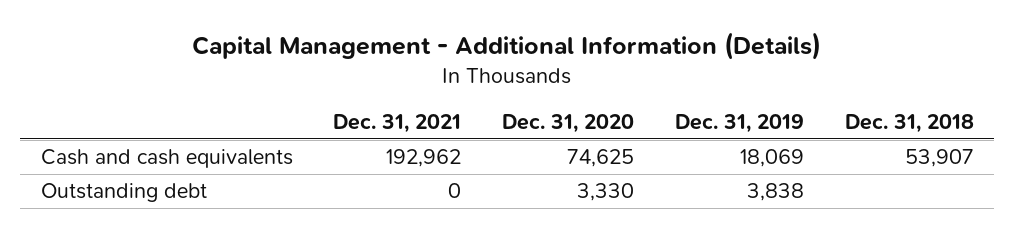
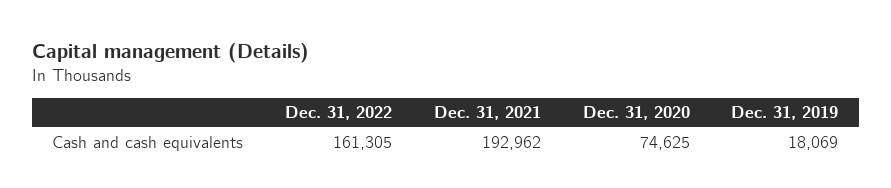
[192,32,822,61] Capital Management - Additional Information (Details) -> [31,43,309,64] Capital management (Details)
[844,114,974,134] Dec. 31, 2018 -> none
none -> [285,106,393,121] Dec. 31, 2022
[40,183,207,203] Outstanding debt -> none

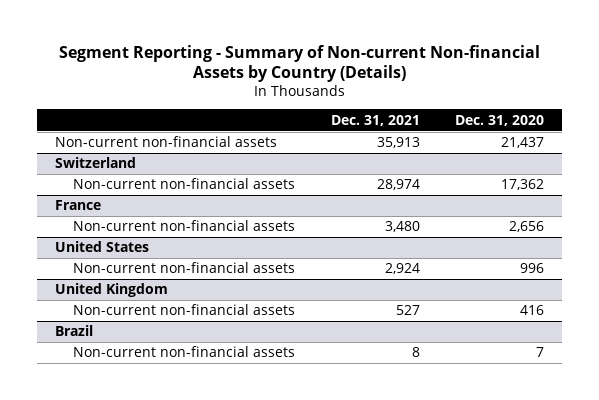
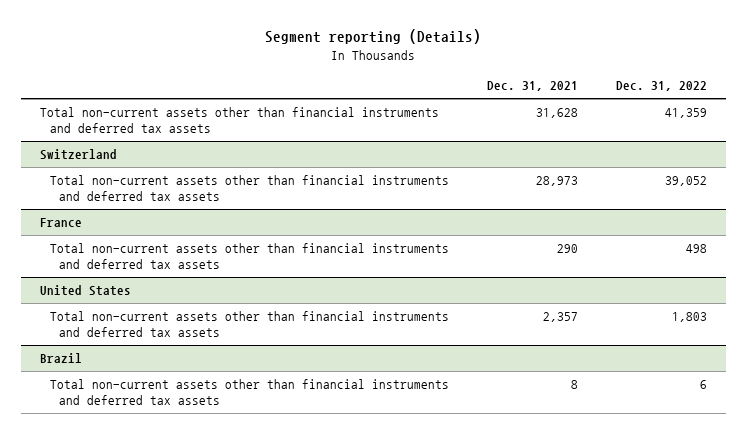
[58,44,540,83] Segment Reporting - Summary of Non-current Non-financial Assets by Country (Details) -> [265,29,482,45] Segment reporting (Details)
[455,114,545,126] Dec. 31, 2020 -> none
none -> [615,81,707,92] Dec. 31, 2022
[54,136,277,148] Non-current non-financial assets -> [39,107,439,134] Total non-current assets other than financial instruments and deferred tax assets
[376,137,420,149] 35,913 -> [535,108,578,119] 31,628
[72,178,295,190] Non-current non-financial assets -> [49,175,449,202] Total non-current assets other than financial instruments and deferred tax assets
[376,179,420,191] 28,974 -> [535,176,578,187] 28,973
[72,220,295,232] Non-current non-financial assets -> [49,243,449,270] Total non-current assets other than financial instruments and deferred tax assets
[384,221,420,233] 3,480 -> [556,244,578,254] 290
[54,283,168,298] United Kingdom -> none
[72,304,295,316] Non-current non-financial assets -> none
[72,262,295,274] Non-current non-financial assets -> [49,311,449,338] Total non-current assets other than financial instruments and deferred tax assets
[384,263,420,275] 2,924 -> [542,312,578,323] 2,357
[72,346,295,358] Non-current non-financial assets -> [49,379,449,406] Total non-current assets other than financial instruments and deferred tax assets

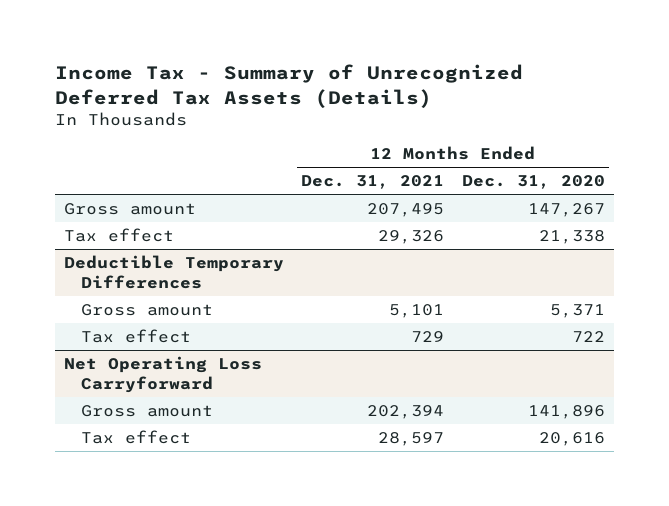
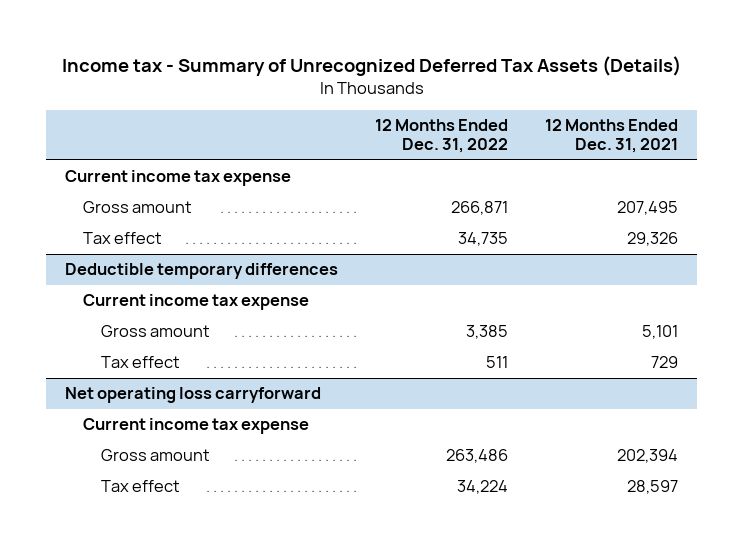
[54,64,523,108] Income Tax - Summary of Unrecognized Deferred Tax Assets (Details) -> [61,55,681,76] Income tax - Summary of Unrecognized Deferred Tax Assets (Details)
[461,175,605,190] Dec. 31, 2020 -> none
none -> [375,119,509,154] 12 Months Ended Dec. 31, 2022
none -> [65,170,292,187] Current income tax expense
[63,254,284,290] Deductible Temporary Differences -> [65,263,339,280] Deductible temporary differences
none -> [82,294,309,311] Current income tax expense
[63,355,262,394] Net Operating Loss Carryforward -> [65,387,322,404] Net operating loss carryforward
none -> [82,418,309,435] Current income tax expense

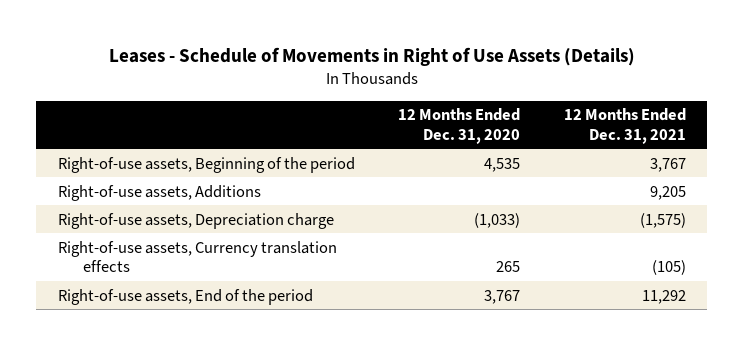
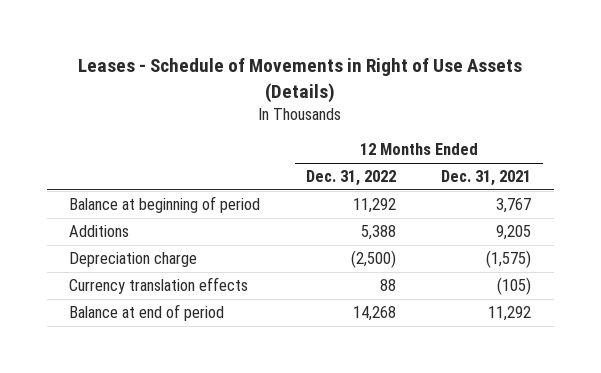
[398,108,521,144] 12 Months Ended Dec. 31, 2020 -> none
none -> [305,170,396,187] Dec. 31, 2022
[57,240,337,273] Right-of-use assets, Currency translation effects -> none
[57,156,355,173] Right-of-use assets, Beginning of the period -> [69,196,261,214] Balance at beginning of period
[57,184,261,201] Right-of-use assets, Additions -> [69,225,130,238] Additions
[57,212,334,229] Right-of-use assets, Depreciation charge -> [69,252,198,268] Depreciation charge
none -> [69,277,249,295] Currency translation effects
[57,288,313,305] Right-of-use assets, End of the period -> [69,304,225,322] Balance at end of period

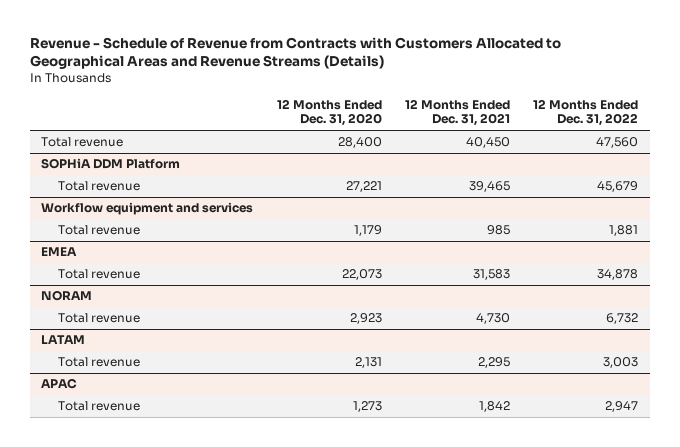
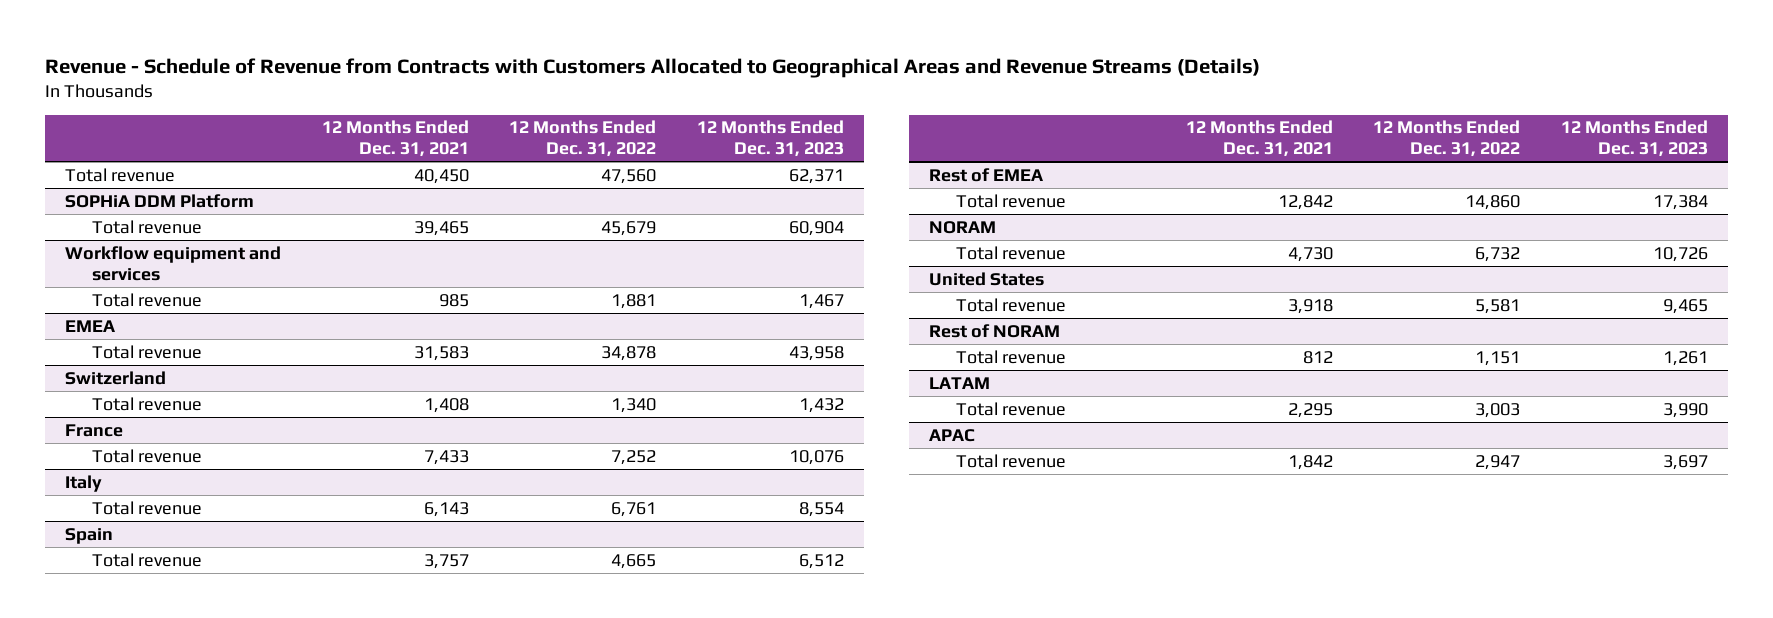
[276,99,382,127] 12 Months Ended Dec. 31, 2020 -> none
none -> [696,120,844,158] 12 Months Ended Dec. 31, 2023
none -> [65,370,167,385] Switzerland
none -> [91,396,202,411] Total revenue
none -> [65,423,124,437] France
none -> [91,448,202,463] Total revenue
none -> [65,474,103,492] Italy
none -> [91,500,202,515] Total revenue
none -> [65,527,114,544] Spain
none -> [91,552,202,567] Total revenue
none -> [929,167,1044,182] Rest of EMEA
none -> [955,193,1066,208] Total revenue
none -> [929,271,1045,286] United States
none -> [955,297,1066,312] Total revenue
none -> [929,323,1061,338] Rest of NORAM
none -> [955,349,1066,364] Total revenue

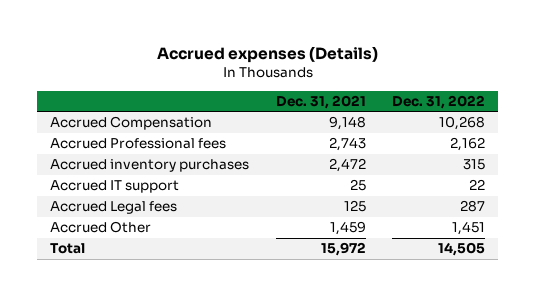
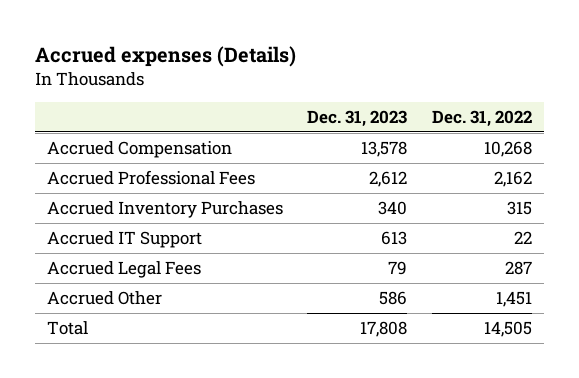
[275,94,366,109] Dec. 31, 2021 -> none
none -> [307,110,408,128] Dec. 31, 2023
[50,138,227,150] Accrued Professional fees -> [47,169,256,185] Accrued Professional Fees
[50,159,250,173] Accrued inventory purchases -> [47,200,284,218] Accrued Inventory Purchases
[50,180,180,194] Accrued IT support -> [47,230,203,248] Accrued IT Support
[50,201,178,215] Accrued Legal fees -> [47,260,202,278] Accrued Legal Fees

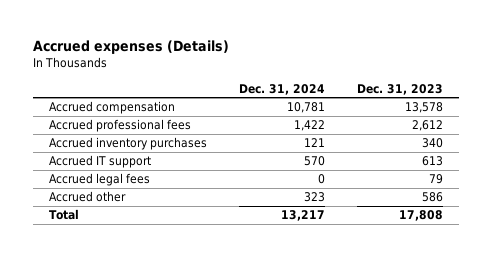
[431,110,532,128] Dec. 31, 2022 -> none
none -> [238,83,325,95] Dec. 31, 2024
[47,140,233,158] Accrued Compensation -> [48,101,175,115] Accrued compensation
[47,169,256,185] Accrued Professional Fees -> [48,119,191,133] Accrued professional fees
[47,200,284,218] Accrued Inventory Purchases -> [48,137,207,151] Accrued inventory purchases
[47,230,203,248] Accrued IT Support -> [48,155,151,169] Accrued IT support
[47,260,202,278] Accrued Legal Fees -> [48,173,150,187] Accrued legal fees
[47,290,163,305] Accrued Other -> [48,191,126,203] Accrued other

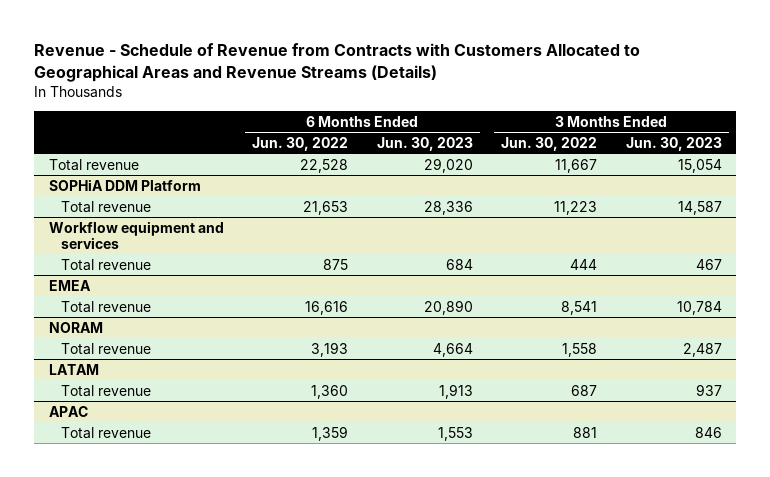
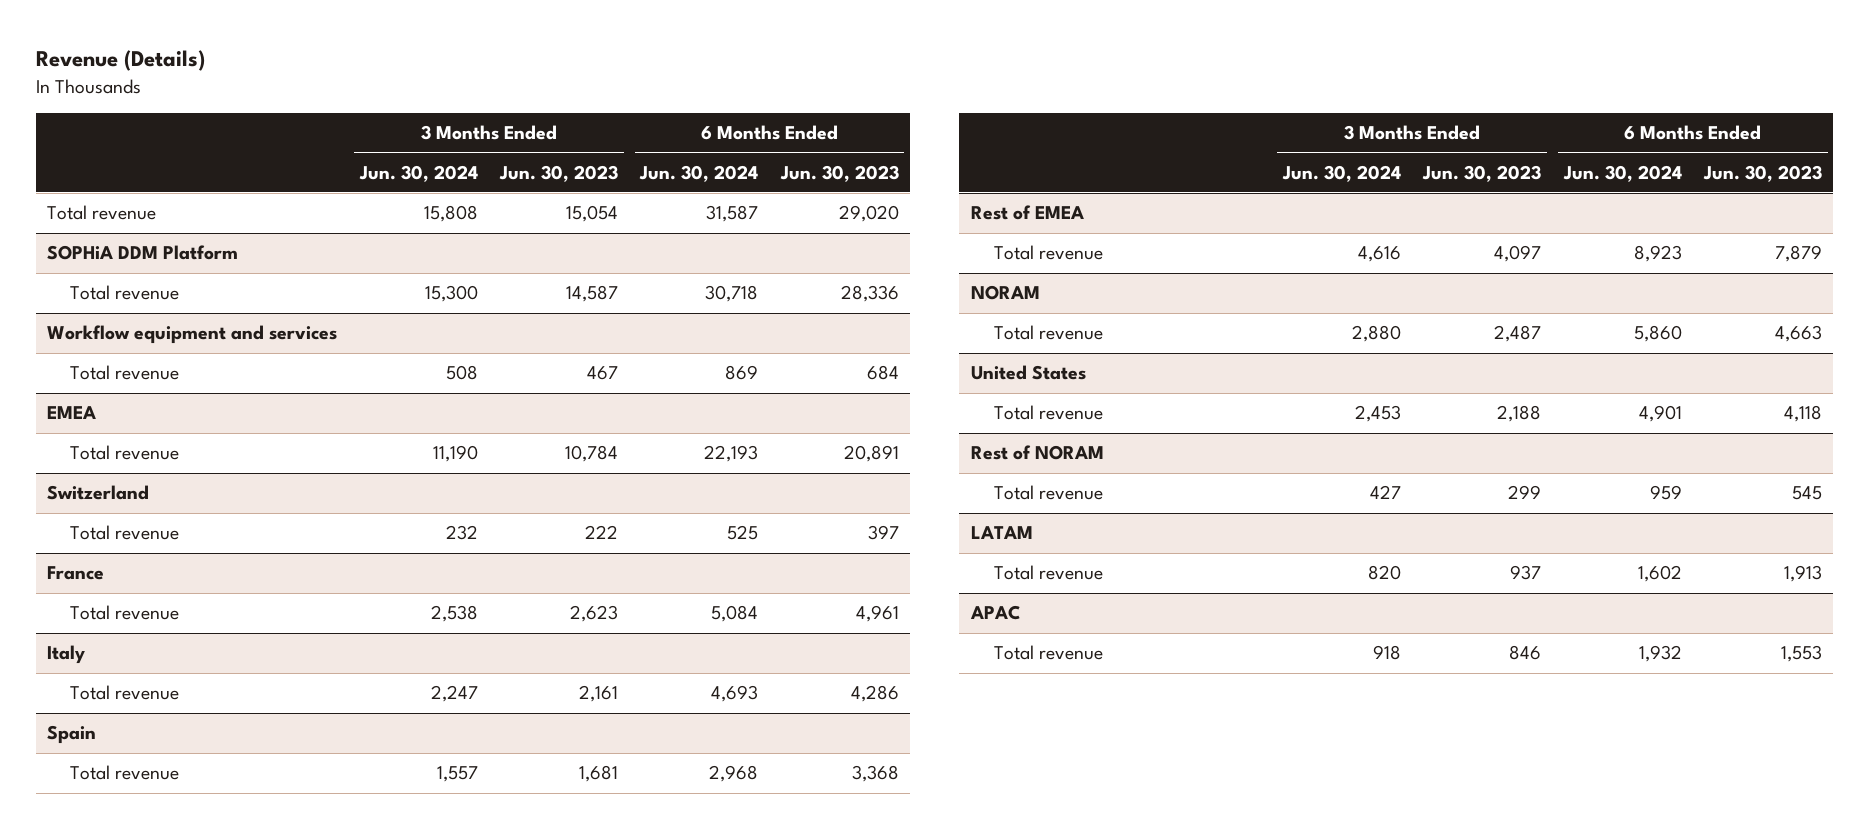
[34,43,641,83] Revenue - Schedule of Revenue from Contracts with Customers Allocated to Geographical Areas and Revenue Streams (Details) -> [35,50,205,72] Revenue (Details)
[252,136,349,151] Jun. 30, 2022 -> none
[501,136,598,151] Jun. 30, 2022 -> none
none -> [358,164,478,182] Jun. 30, 2024
none -> [639,164,759,182] Jun. 30, 2024
[423,299,473,315] 20,890 -> [843,445,899,463] 20,891
none -> [47,485,150,501] Switzerland
none -> [70,525,180,541] Total revenue
none -> [47,566,105,581] France
none -> [70,605,180,621] Total revenue
none -> [47,645,86,665] Italy
none -> [70,685,180,701] Total revenue
none -> [47,725,97,745] Spain
none -> [70,765,180,781] Total revenue
none -> [970,205,1084,221] Rest of EMEA
none -> [993,245,1103,261] Total revenue
[432,342,473,357] 4,664 -> [1775,325,1823,343] 4,663
none -> [970,365,1086,381] United States
none -> [993,405,1103,421] Total revenue
none -> [970,445,1104,461] Rest of NORAM
none -> [993,485,1103,501] Total revenue

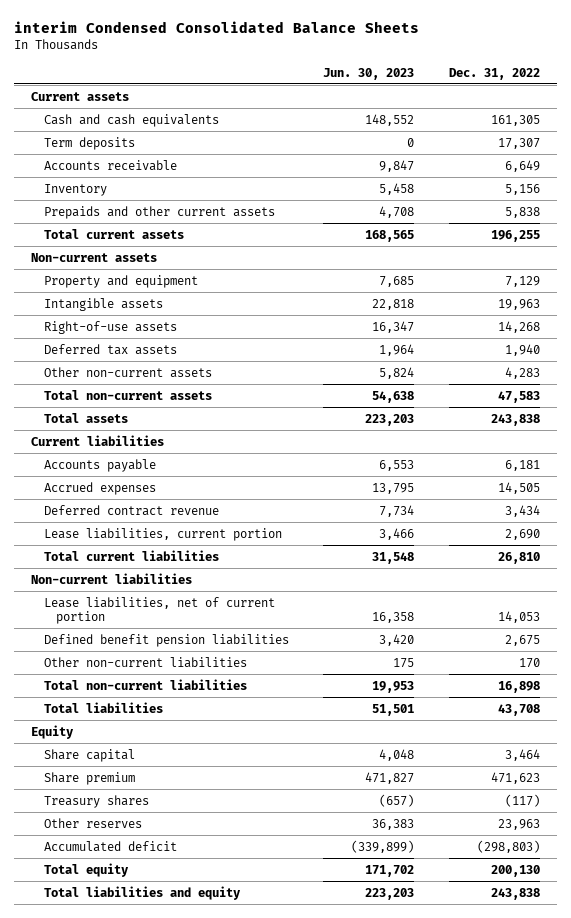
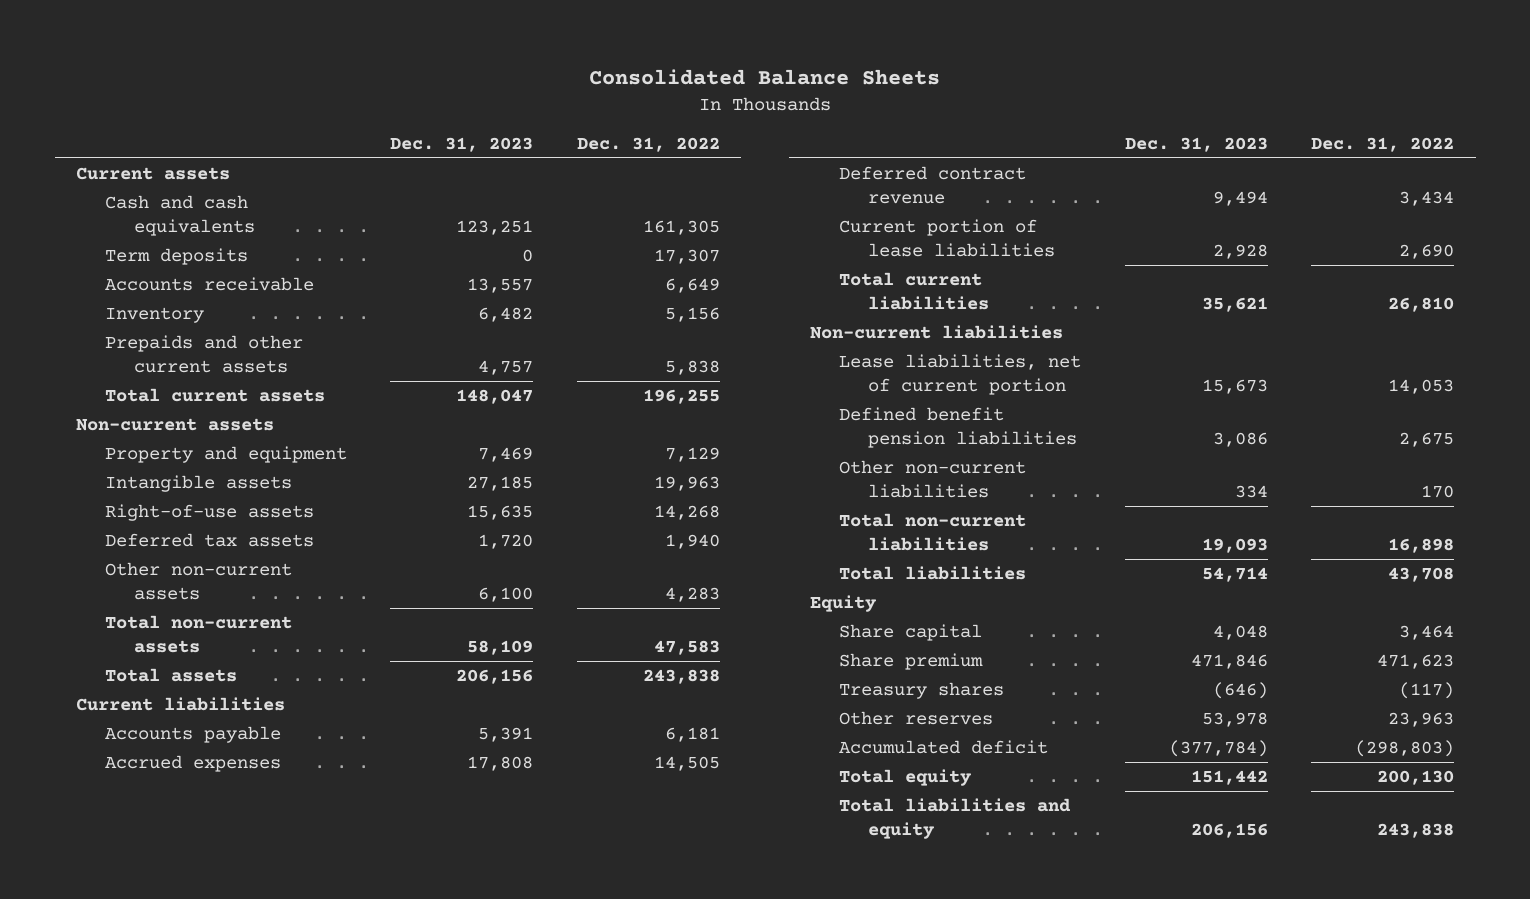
[13,20,419,33] interim Condensed Consolidated Balance Sheets -> [589,69,941,86] Consolidated Balance Sheets
[323,67,415,80] Jun. 30, 2023 -> none
none -> [390,136,534,152] Dec. 31, 2023
[43,527,282,541] Lease liabilities, current portion -> [839,218,1055,258] Current portion of lease liabilities

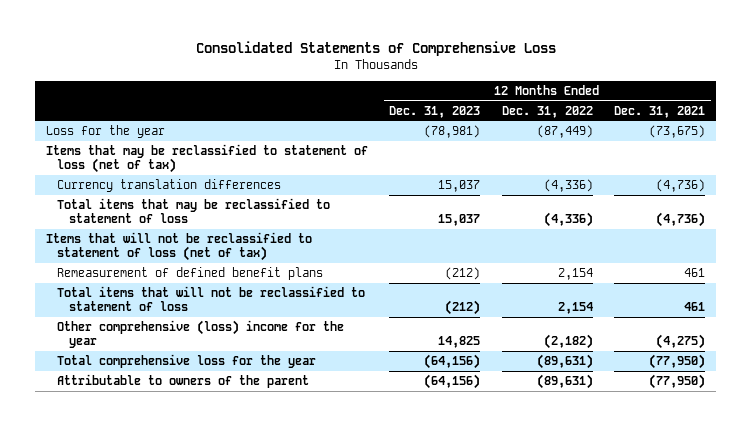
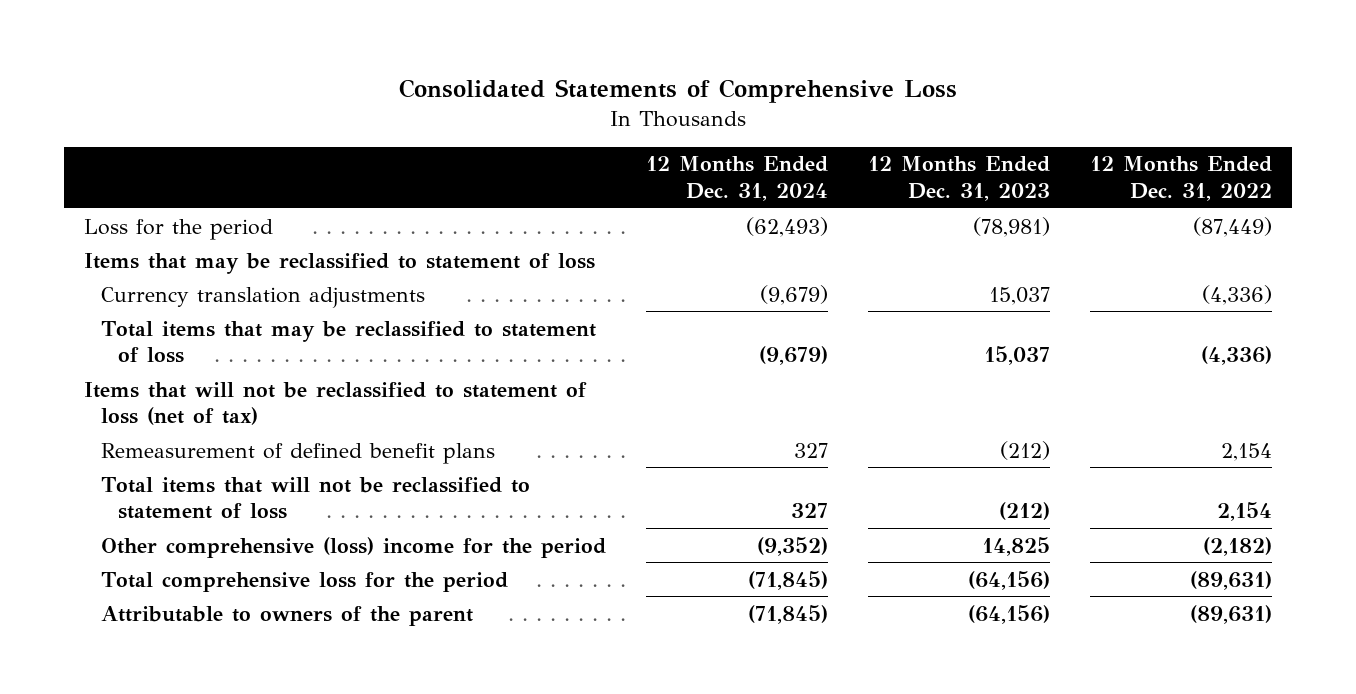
[614,105,706,118] Dec. 31, 2021 -> none
none -> [645,156,828,202] 12 Months Ended Dec. 31, 2024
[45,125,165,139] Loss for the year -> [83,218,273,240] Loss for the period
[45,144,368,174] Items that may be reclassified to statement of loss (net of tax) -> [83,252,595,274] Items that may be reclassified to statement of loss
[57,179,282,193] Currency translation differences -> [100,286,425,308] Currency translation adjustments
[57,320,345,349] Other comprehensive (loss) income for the year -> [100,536,606,558] Other comprehensive (loss) income for the period
[57,354,317,369] Total comprehensive loss for the year -> [100,571,508,592] Total comprehensive loss for the period

